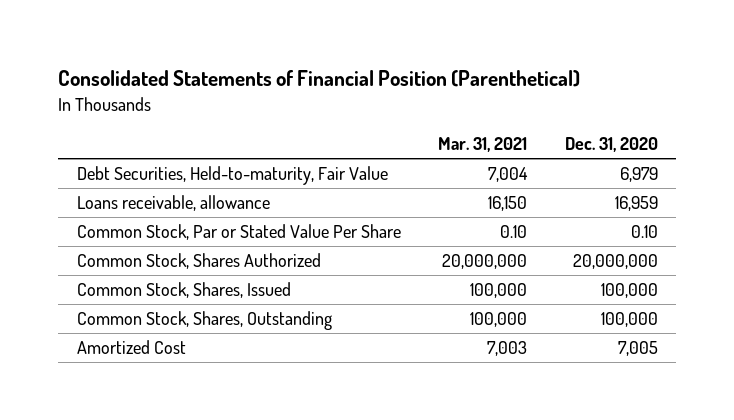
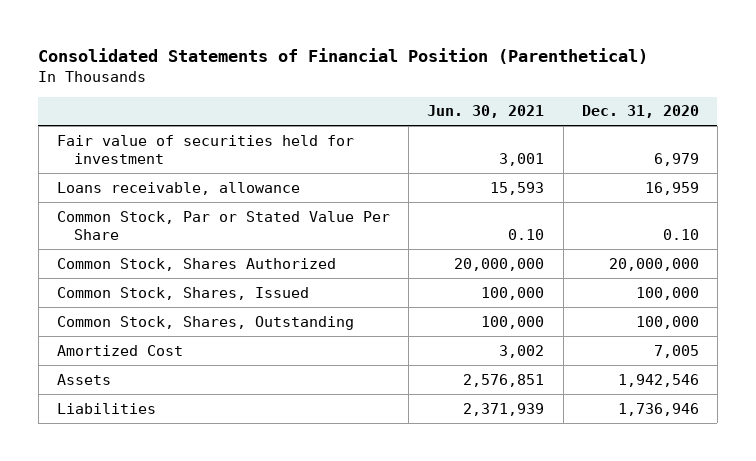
[438,137,528,153] Mar. 31, 2021 -> none
none -> [427,105,545,119] Jun. 30, 2021
[76,166,388,186] Debt Securities, Held-to-maturity, Fair Value -> [57,134,355,165] Fair value of securities held for investment
none -> [57,373,112,385] Assets
none -> [57,402,157,414] Liabilities

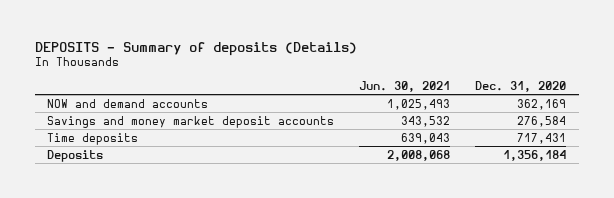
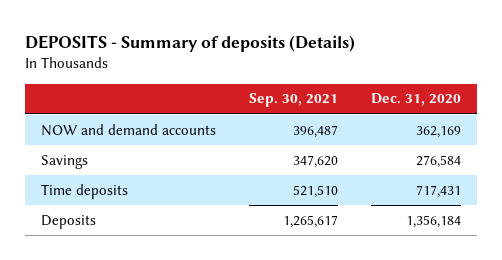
[359,80,451,92] Jun. 30, 2021 -> none
none -> [248,93,338,108] Sep. 30, 2021
[47,115,335,128] Savings and money market deposit accounts -> [41,154,89,169] Savings

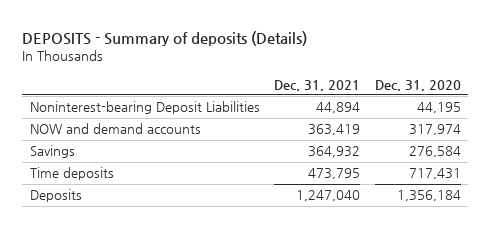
[248,93,338,108] Sep. 30, 2021 -> none
none -> [274,79,361,91] Dec. 31, 2021
none -> [29,101,260,115] Noninterest-bearing Deposit Liabilities
[415,125,461,138] 362,169 -> [408,124,461,136] 317,974

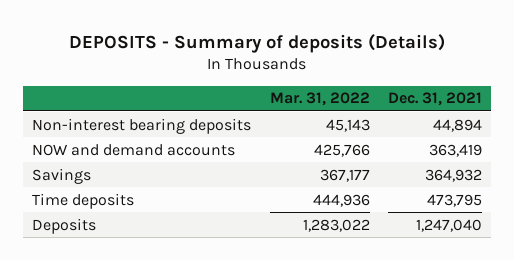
[374,79,461,91] Dec. 31, 2020 -> none
none -> [269,92,370,107] Mar. 31, 2022
[29,101,260,115] Noninterest-bearing Deposit Liabilities -> [31,117,251,134] Non-interest bearing deposits

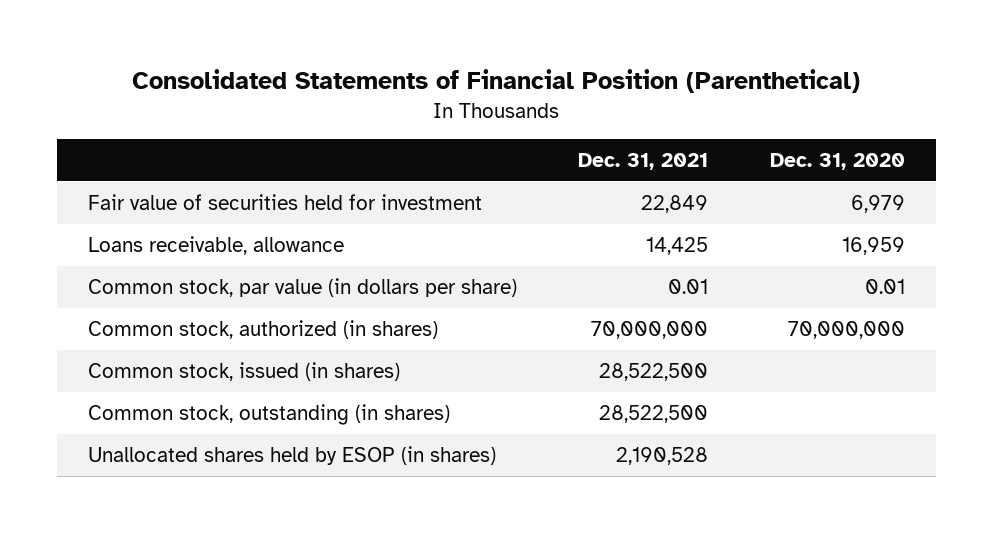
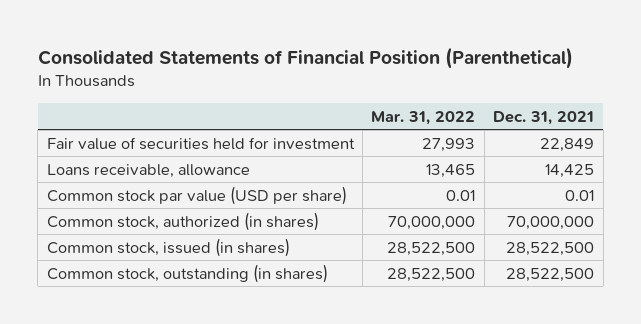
[769,153,905,171] Dec. 31, 2020 -> none
none -> [371,110,476,125] Mar. 31, 2022
[87,278,517,298] Common stock, par value (in dollars per share) -> [46,185,347,205] Common stock par value (USD per share)
[87,446,496,466] Unallocated shares held by ESOP (in shares) -> none

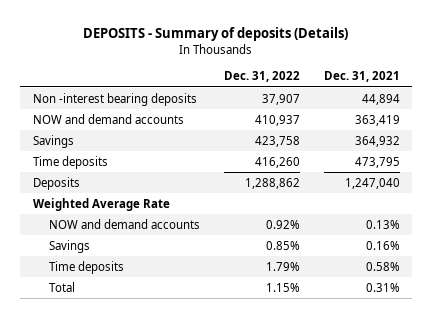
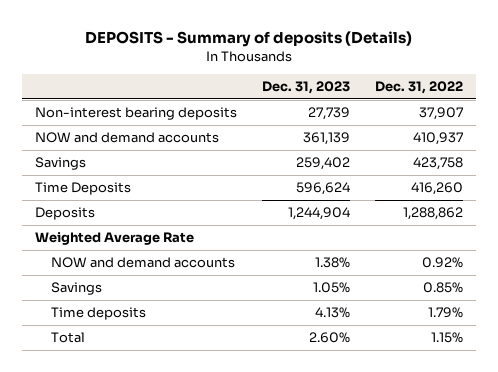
[324,70,401,82] Dec. 31, 2021 -> none
none -> [261,80,350,94] Dec. 31, 2023
[32,92,197,106] Non -interest bearing deposits -> [34,107,237,121] Non-interest bearing deposits
[32,155,108,169] Time deposits -> [34,182,131,196] Time Deposits

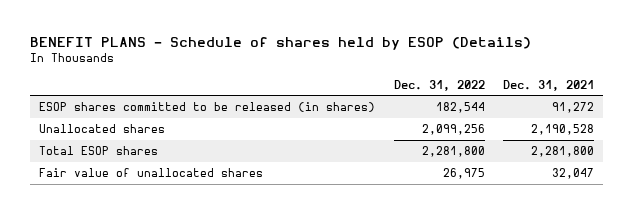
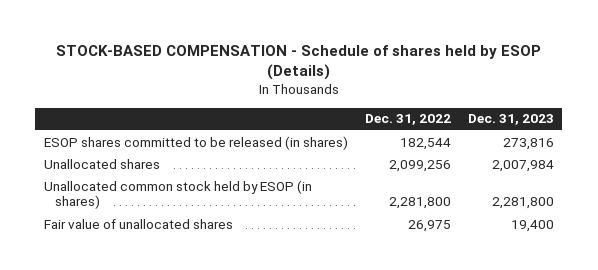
[29,37,531,51] BENEFIT PLANS - Schedule of shares held by ESOP (Details) -> [55,44,541,81] STOCK-BASED COMPENSATION - Schedule of shares held by ESOP (Details)
[503,79,595,91] Dec. 31, 2021 -> none
none -> [467,114,554,126] Dec. 31, 2023
[39,146,159,156] Total ESOP shares -> [43,179,312,210] Unallocated common stock held by ESOP (in shares)

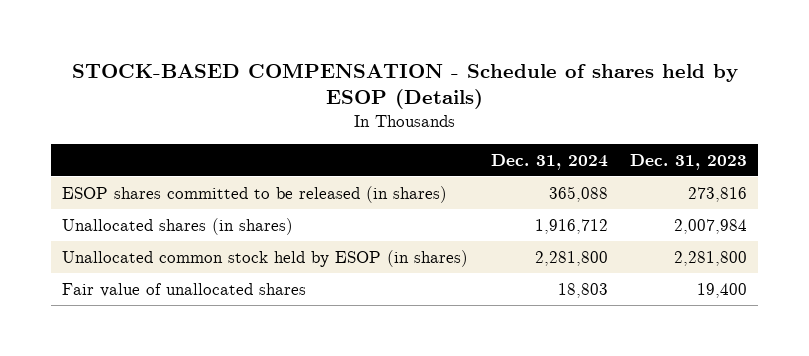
[364,114,451,126] Dec. 31, 2022 -> none
none -> [490,153,608,170] Dec. 31, 2024
[43,158,160,169] Unallocated shares -> [62,217,294,235] Unallocated shares (in shares)

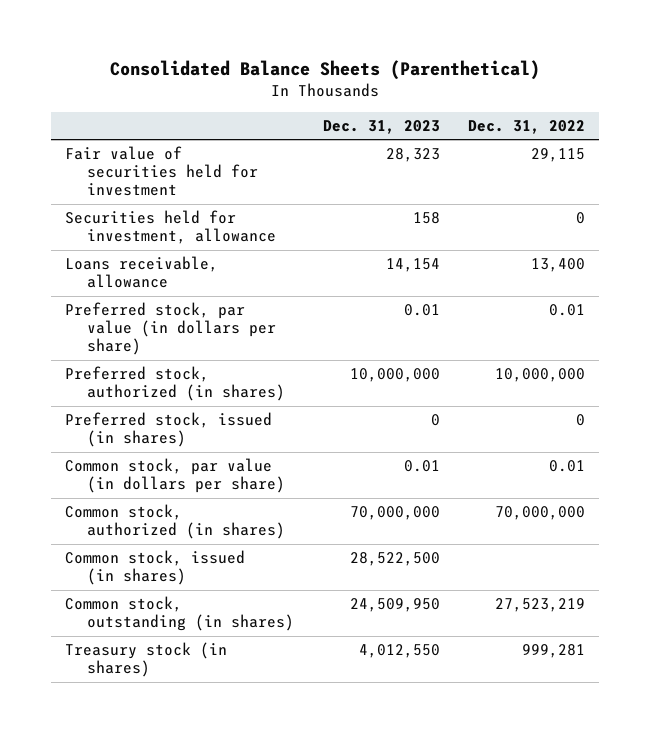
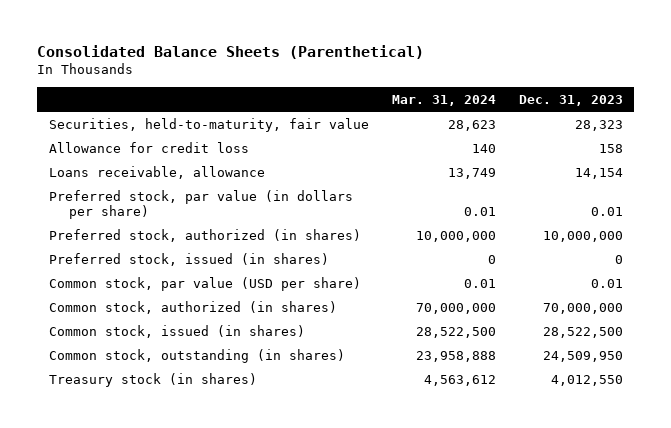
[467,119,585,134] Dec. 31, 2022 -> none
none -> [391,94,496,106] Mar. 31, 2024
[65,146,259,197] Fair value of securities held for investment -> [48,117,369,132] Securities, held-to-maturity, fair value
[65,210,277,245] Securities held for investment, allowance -> [48,141,249,153] Allowance for credit loss
[65,458,286,494] Common stock, par value (in dollars per share) -> [48,276,361,291] Common stock, par value (USD per share)

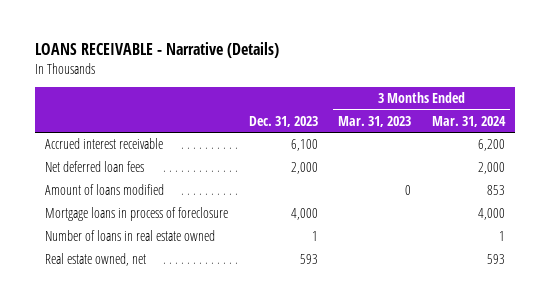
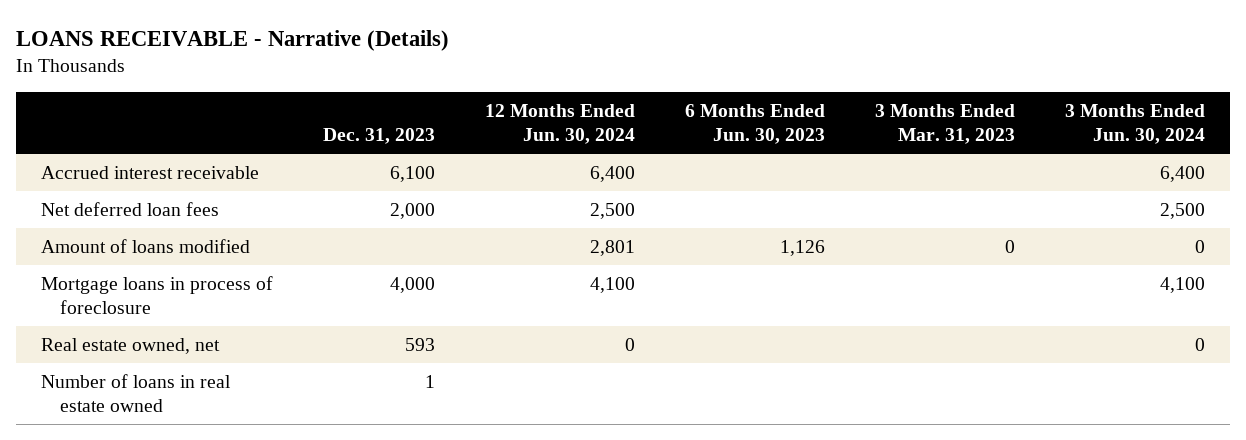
[431,115,506,127] Mar. 31, 2024 -> none
none -> [484,103,635,144] 12 Months Ended Jun. 30, 2024
none -> [684,103,825,144] 6 Months Ended Jun. 30, 2023
none -> [1064,103,1205,144] 3 Months Ended Jun. 30, 2024
[44,230,215,242] Number of loans in real estate owned -> [40,373,231,413] Number of loans in real estate owned

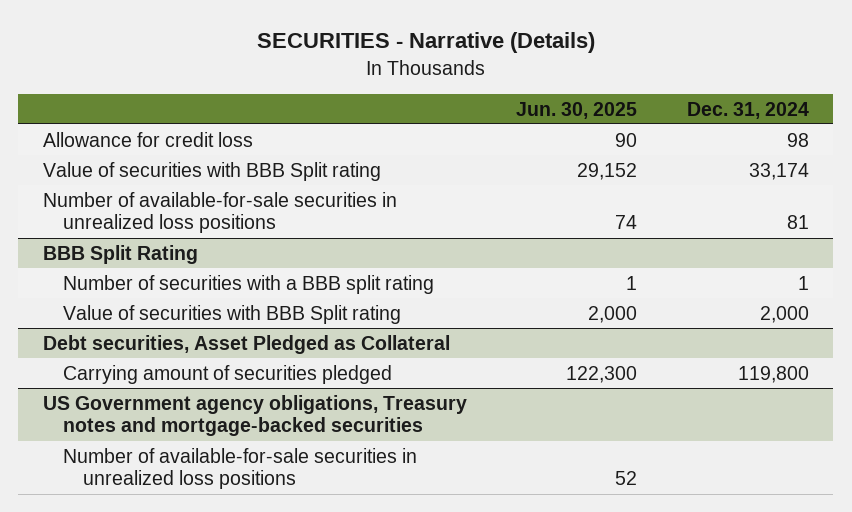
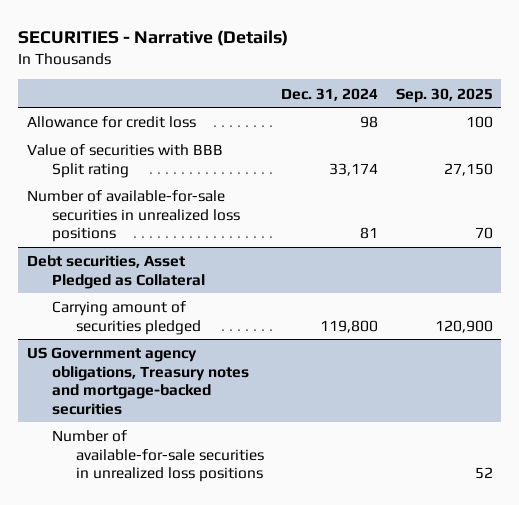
[516,101,638,119] Jun. 30, 2025 -> none
none -> [395,87,493,103] Sep. 30, 2025
[43,244,199,264] BBB Split Rating -> none
[62,274,434,294] Number of securities with a BBB split rating -> none
[62,304,401,324] Value of securities with BBB Split rating -> none

